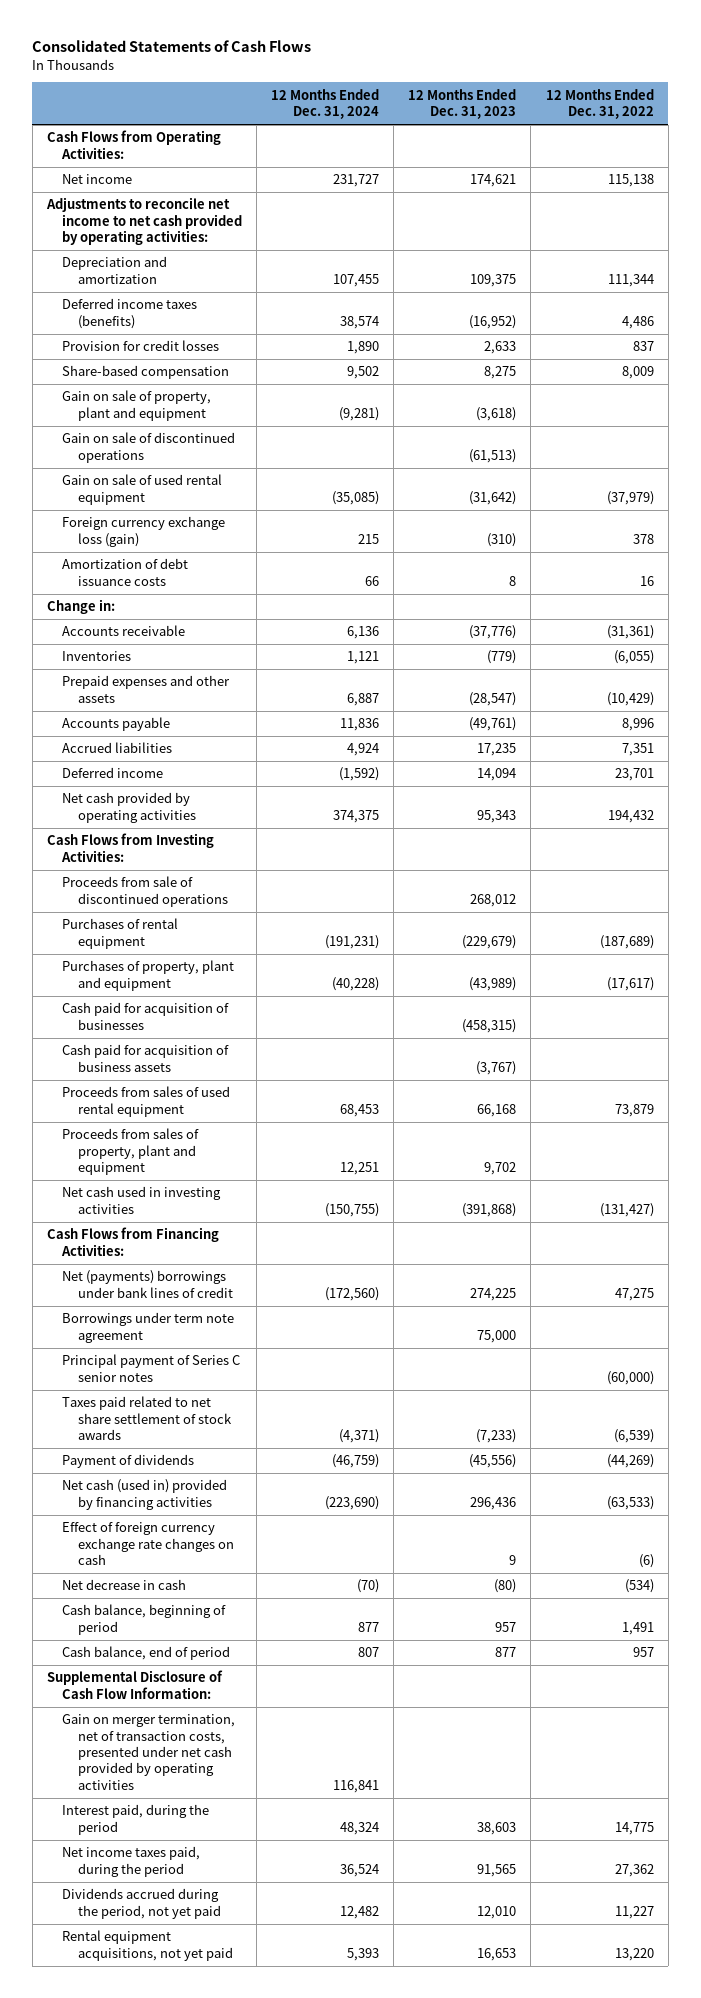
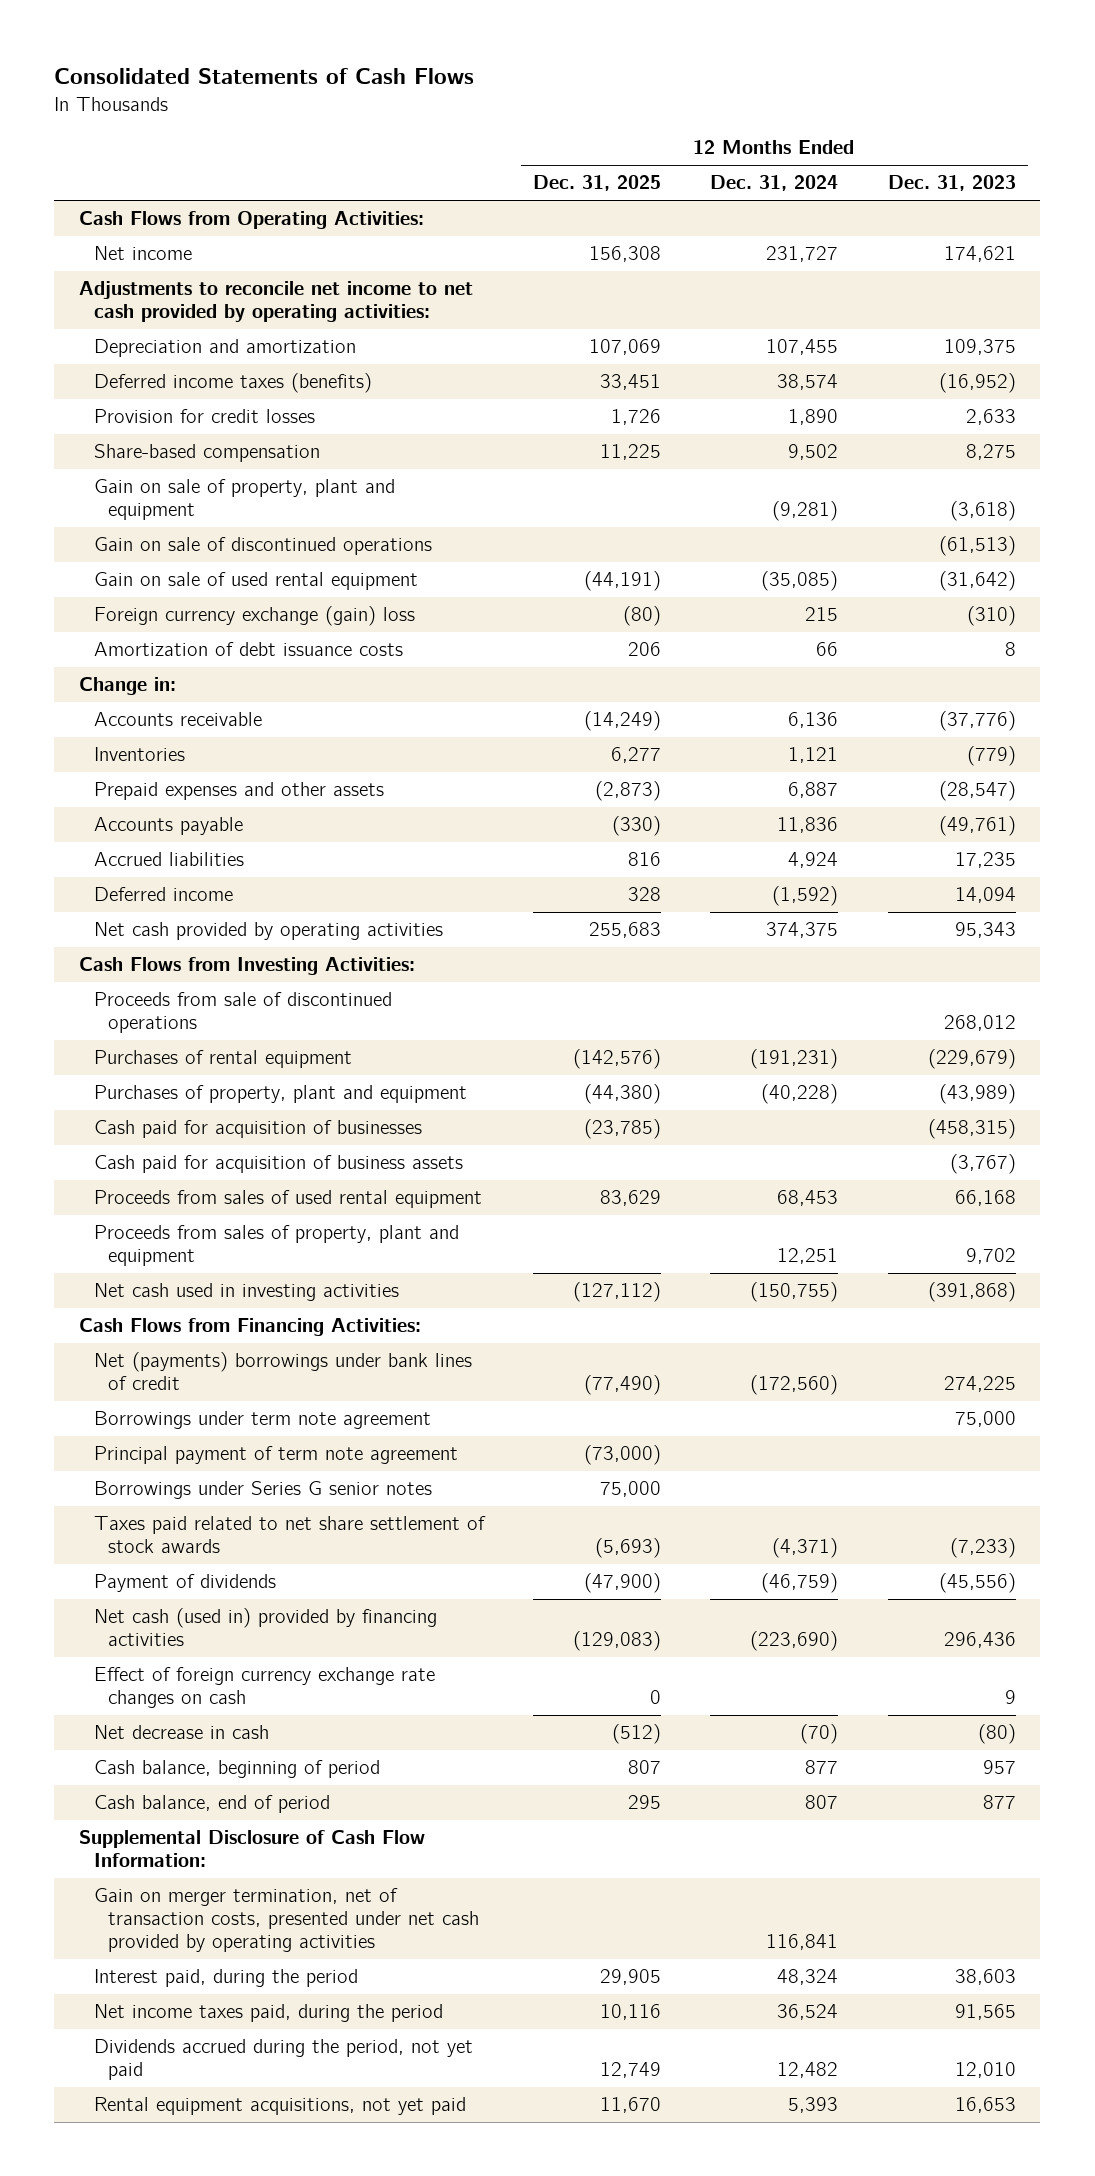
[545,88,654,120] 12 Months Ended Dec. 31, 2022 -> none
none -> [532,175,661,192] Dec. 31, 2025
[62,516,226,547] Foreign currency exchange loss (gain) -> [93,606,415,627] Foreign currency exchange (gain) loss
[62,1354,241,1382] Principal payment of Series C senior notes -> none
none -> [93,1446,458,1465] Principal payment of term note agreement
none -> [93,1481,432,1500] Borrowings under Series G senior notes

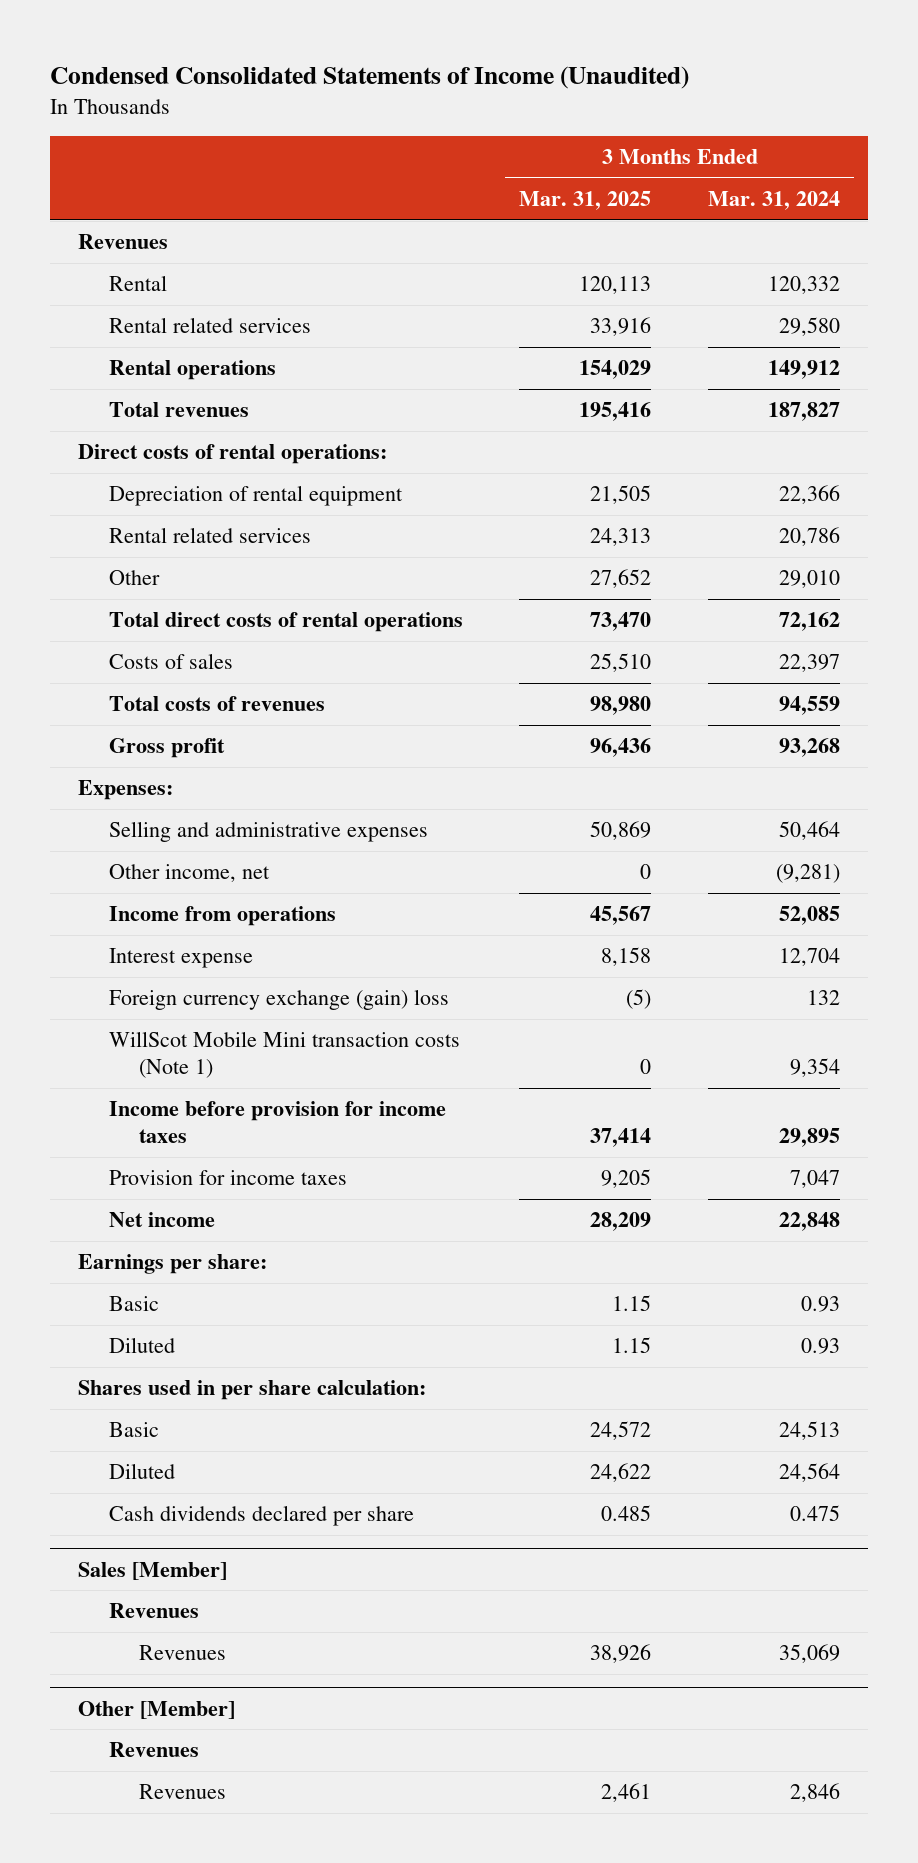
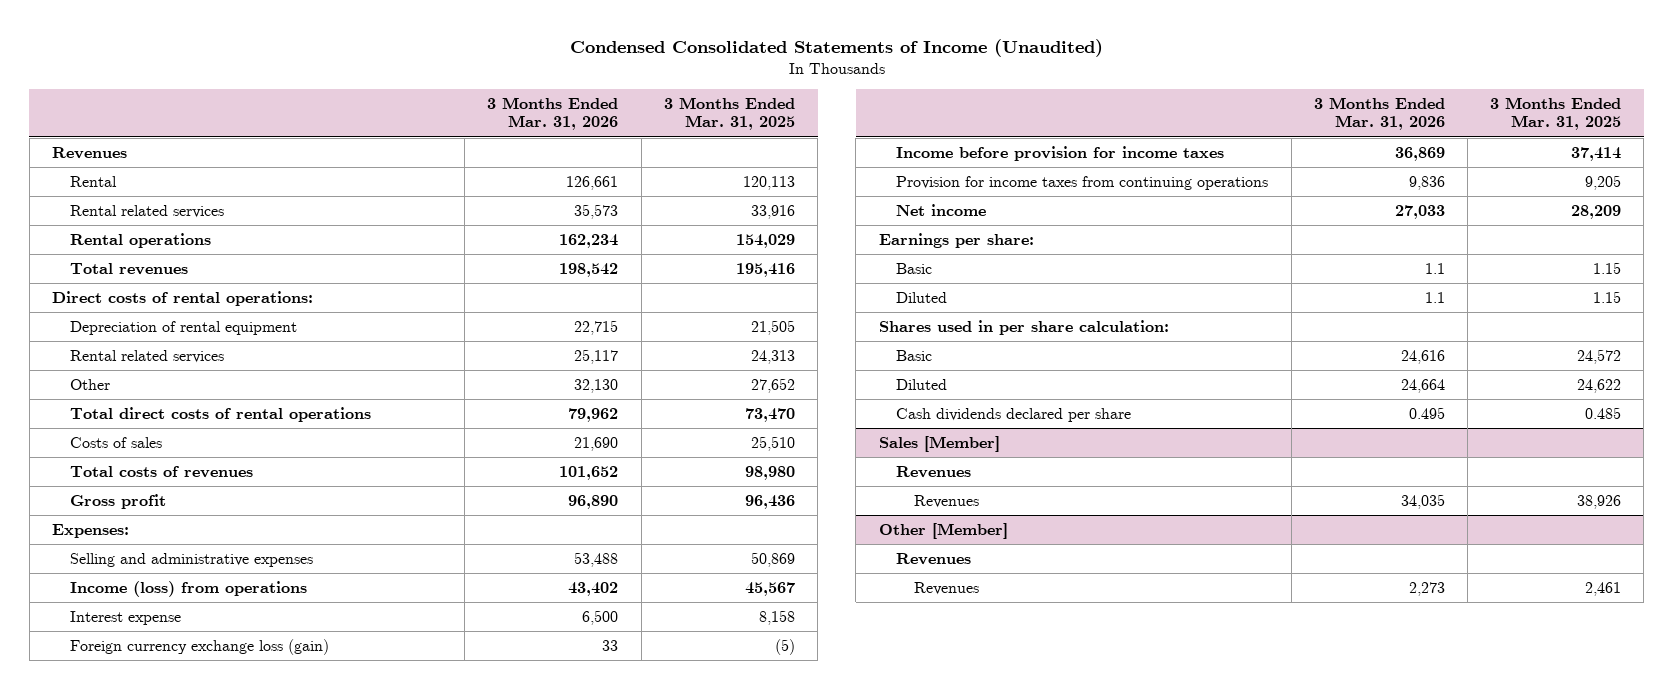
[708,190,841,210] Mar. 31, 2024 -> none
none -> [487,96,619,131] 3 Months Ended Mar. 31, 2026
[108,864,270,883] Other income, net -> none
[108,906,336,927] Income from operations -> [70,580,308,597] Income (loss) from operations
[108,1031,460,1079] WillScot Mobile Mini transaction costs (Note 1) -> none
[108,989,449,1011] Foreign currency exchange (gain) loss -> [70,638,330,655] Foreign currency exchange loss (gain)
[108,1170,347,1186] Provision for income taxes -> [896,175,1269,190] Provision for income taxes from continuing operations

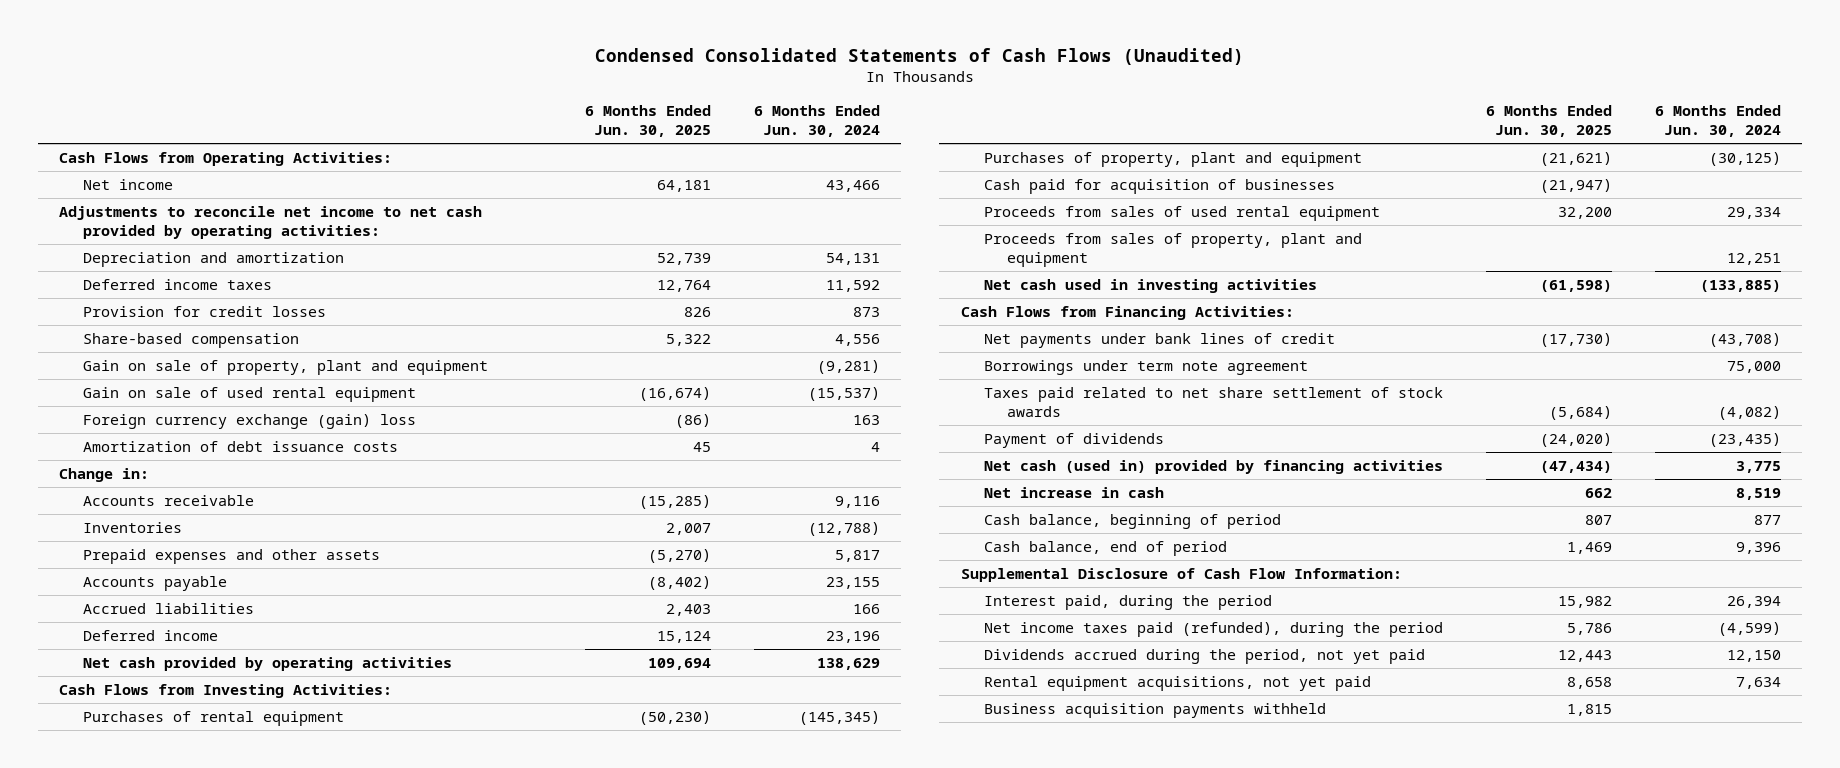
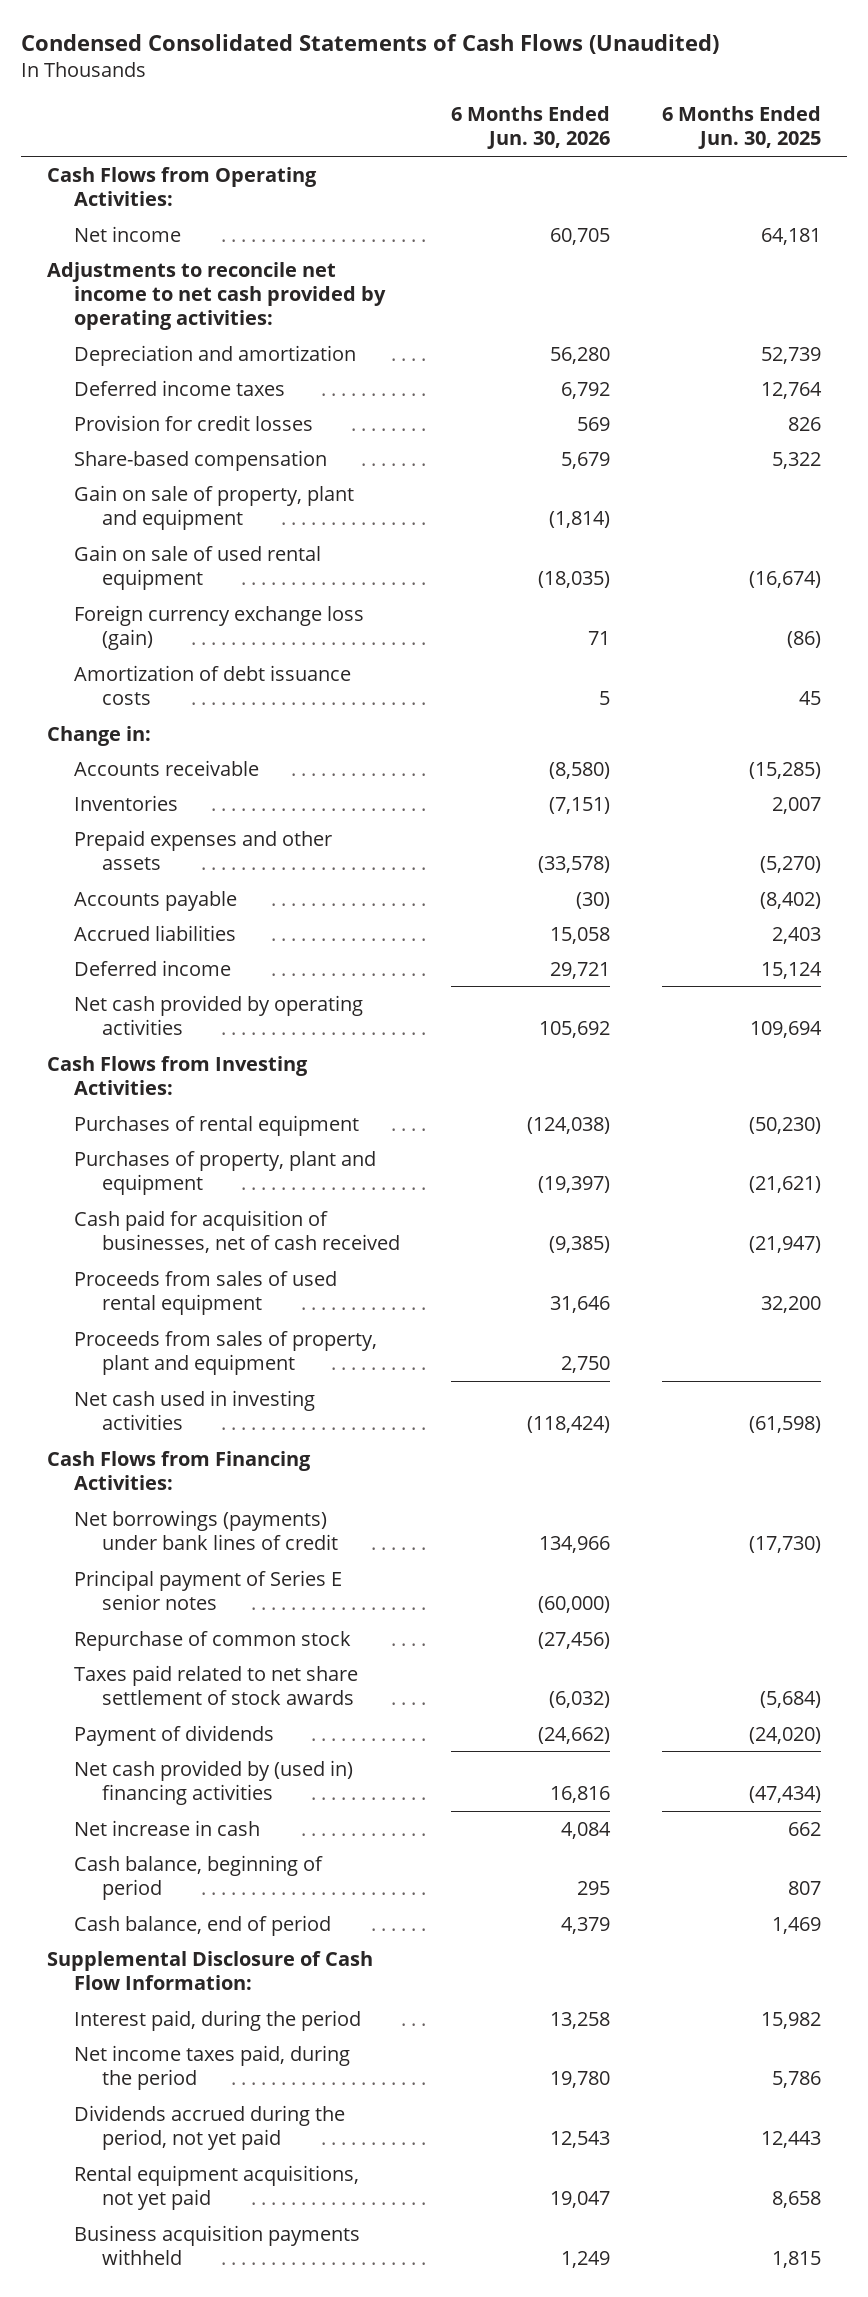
[753,104,880,138] 6 Months Ended Jun. 30, 2024 -> none
none -> [451,106,611,150] 6 Months Ended Jun. 30, 2026
[82,413,416,429] Foreign currency exchange (gain) loss -> [74,604,365,650] Foreign currency exchange loss (gain)
[984,178,1336,194] Cash paid for acquisition of businesses -> [74,1209,400,1253] Cash paid for acquisition of businesses, net of cash received
[984,359,1309,375] Borrowings under term note agreement -> none
[984,332,1336,348] Net payments under bank lines of credit -> [74,1509,338,1550] Net borrowings (payments) under bank lines of credit
none -> [74,1569,343,1610] Principal payment of Series E senior notes
none -> [74,1630,352,1651] Repurchase of common stock
[984,459,1444,474] Net cash (used in) provided by financing activities -> [74,1759,354,1805] Net cash provided by (used in) financing activities
[984,621,1444,637] Net income taxes paid (refunded), during the period -> [74,2044,351,2090] Net income taxes paid, during the period

